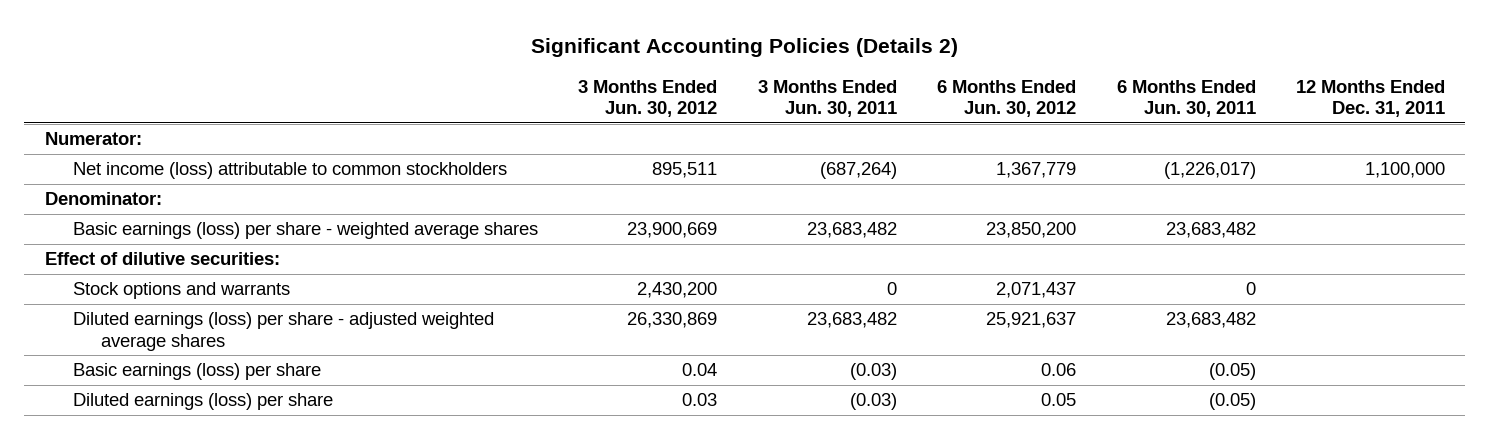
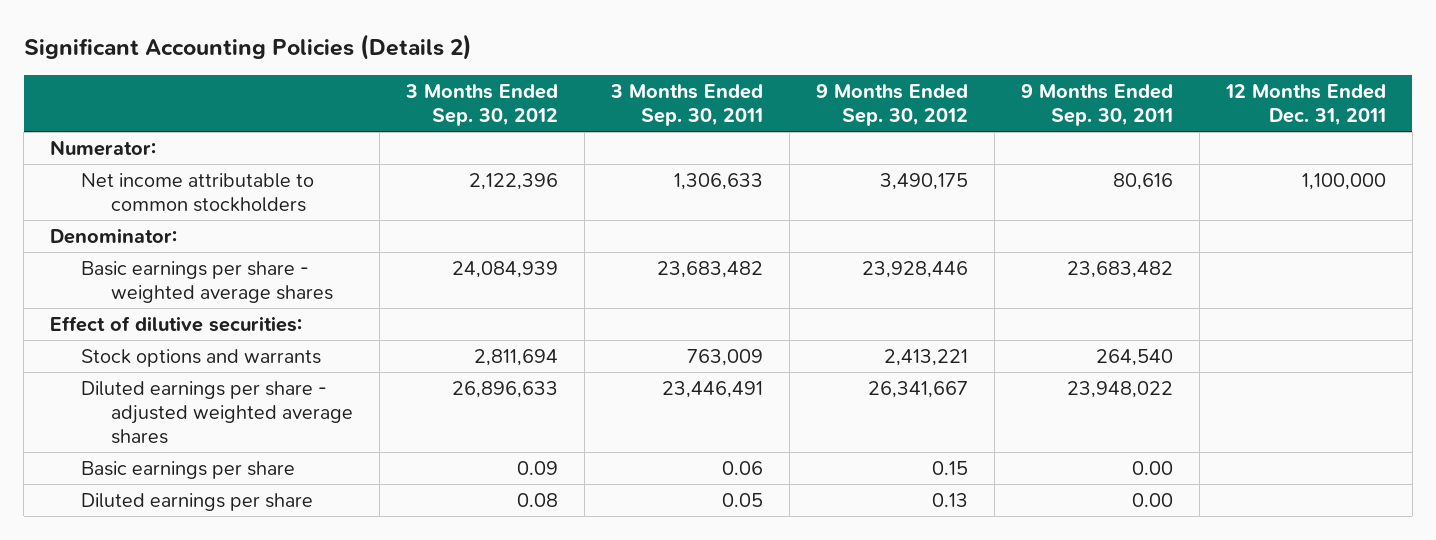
[578,79,718,118] 3 Months Ended Jun. 30, 2012 -> none
[757,79,897,118] 3 Months Ended Jun. 30, 2011 -> none
[937,79,1077,118] 6 Months Ended Jun. 30, 2012 -> none
[1116,79,1256,118] 6 Months Ended Jun. 30, 2011 -> none
none -> [405,83,559,126] 3 Months Ended Sep. 30, 2012
none -> [609,83,763,126] 3 Months Ended Sep. 30, 2011
none -> [815,83,968,126] 9 Months Ended Sep. 30, 2012
none -> [1020,83,1173,126] 9 Months Ended Sep. 30, 2011
[72,162,507,180] Net income (loss) attributable to common stockholders -> [80,172,314,212] Net income attributable to common stockholders
[72,222,538,240] Basic earnings (loss) per share - weighted average shares -> [80,260,334,303] Basic earnings per share - weighted average shares
[72,312,494,351] Diluted earnings (loss) per share - adjusted weighted average shares -> [80,380,354,444] Diluted earnings per share - adjusted weighted average shares
[72,363,321,381] Basic earnings (loss) per share -> [80,460,295,479] Basic earnings per share
[72,393,333,411] Diluted earnings (loss) per share -> [80,492,313,511] Diluted earnings per share

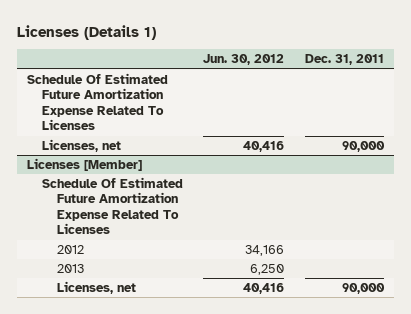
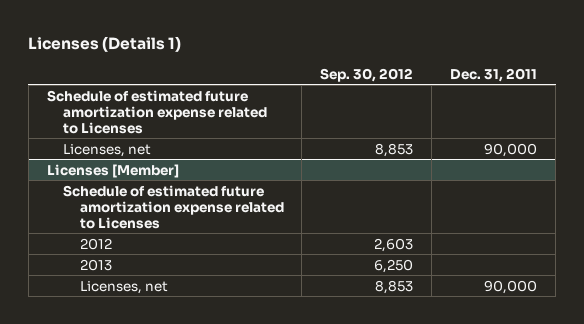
[203,54,285,66] Jun. 30, 2012 -> none
none -> [320,67,414,82] Sep. 30, 2012
[27,72,169,131] Schedule Of Estimated Future Amortization Expense Related To Licenses -> [46,89,268,134] Schedule of estimated future amortization expense related to Licenses
[41,176,183,235] Schedule Of Estimated Future Amortization Expense Related To Licenses -> [63,184,284,229] Schedule of estimated future amortization expense related to Licenses

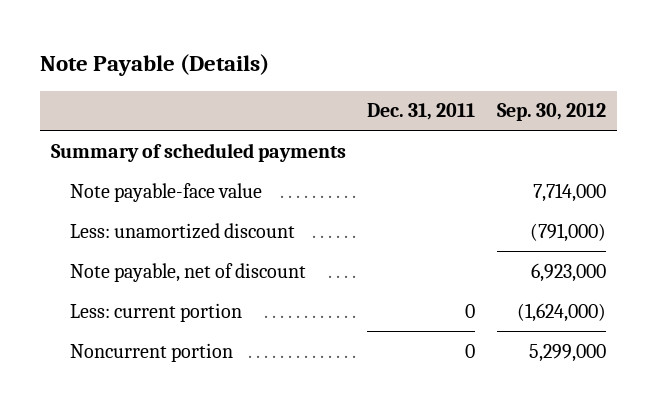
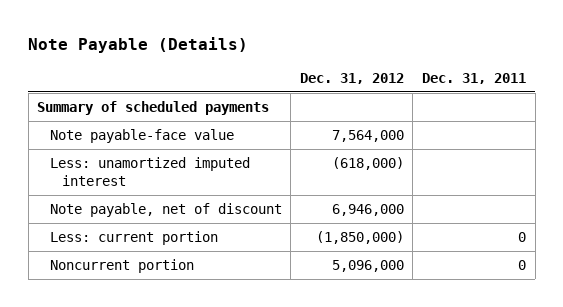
[496,103,606,122] Sep. 30, 2012 -> none
none -> [299,73,404,85] Dec. 31, 2012
[69,222,295,239] Less: unamortized discount -> [49,157,250,186] Less: unamortized imputed interest

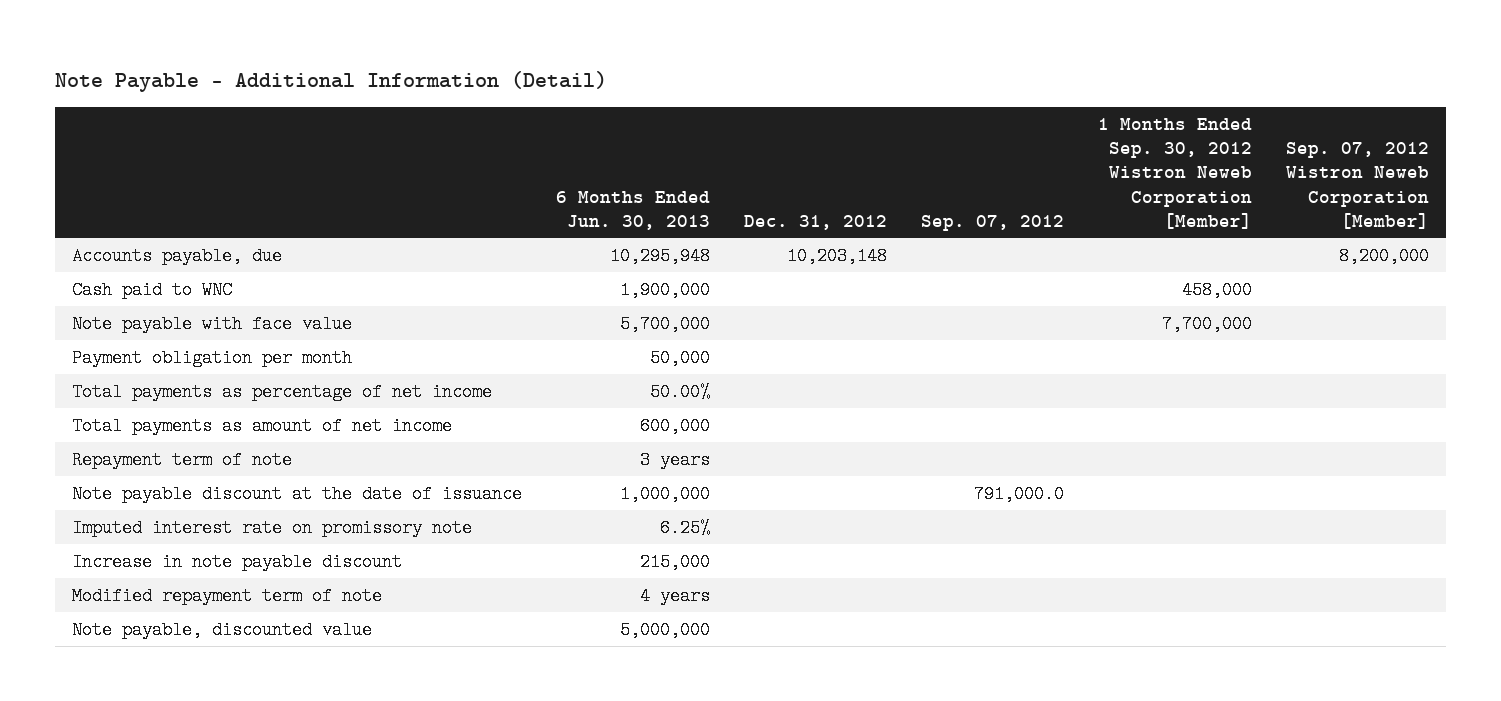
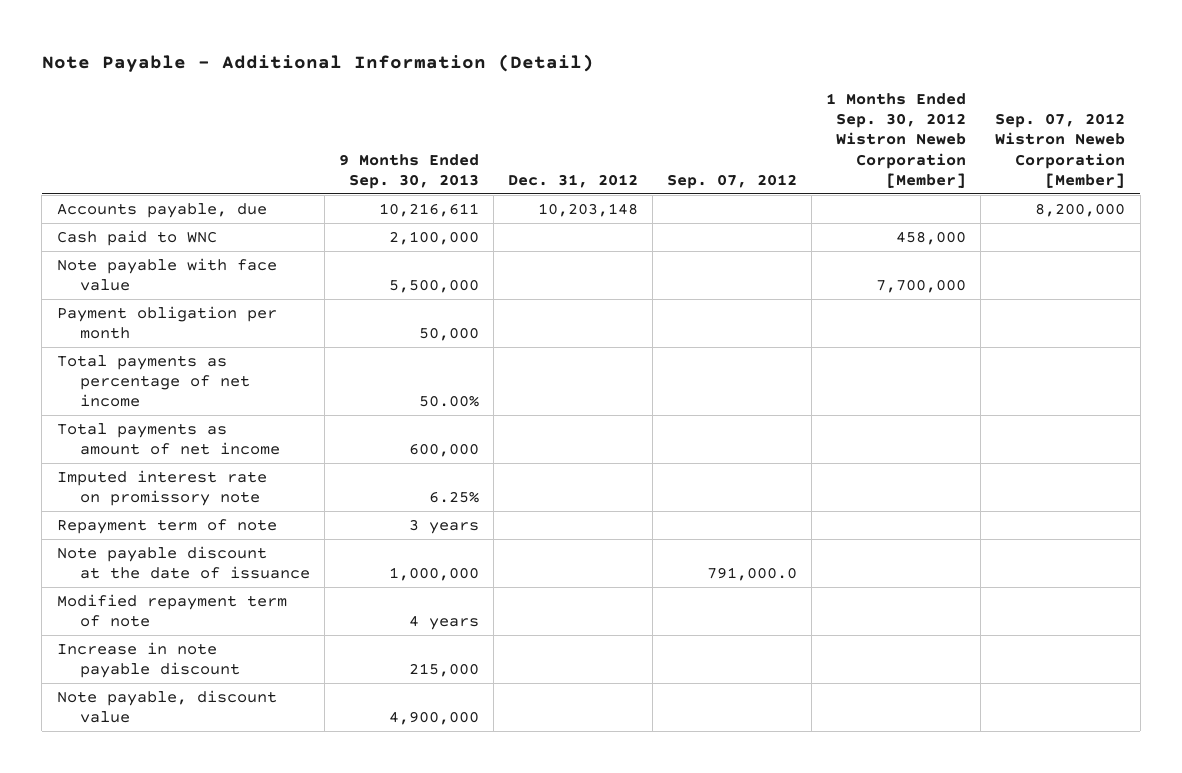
[556,190,711,230] 6 Months Ended Jun. 30, 2013 -> none
none -> [339,153,480,190] 9 Months Ended Sep. 30, 2013
[72,518,473,537] Imputed interest rate on promissory note -> [56,469,267,507] Imputed interest rate on promissory note
[72,552,403,571] Increase in note payable discount -> [56,641,240,679] Increase in note payable discount
[72,620,373,639] Note payable, discounted value -> [56,689,277,724] Note payable, discount value

